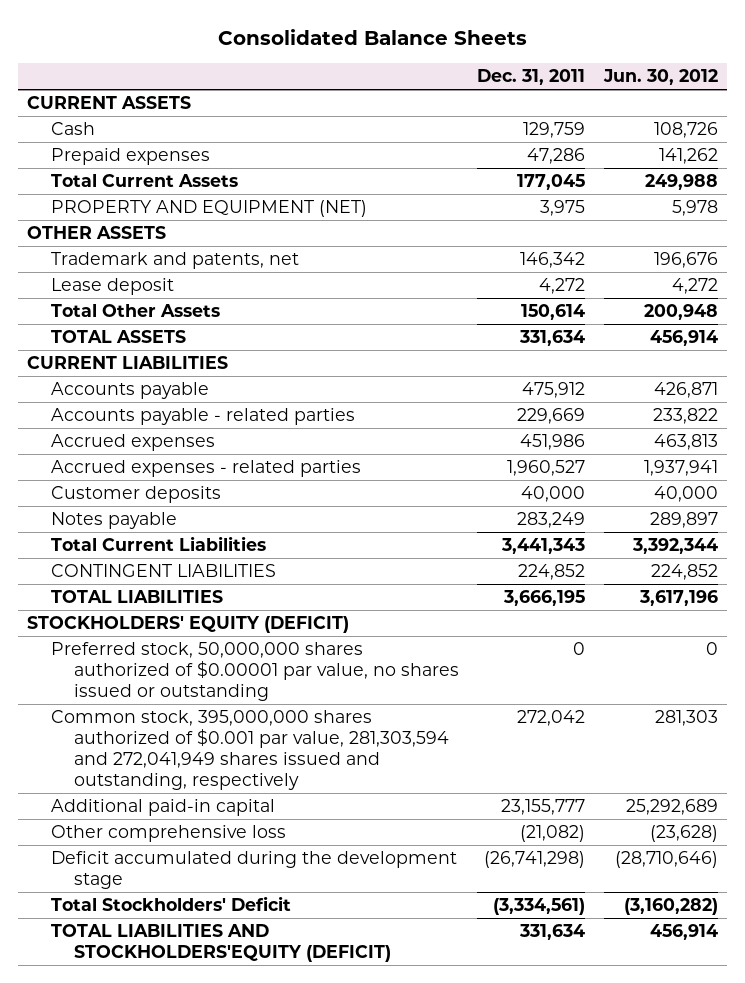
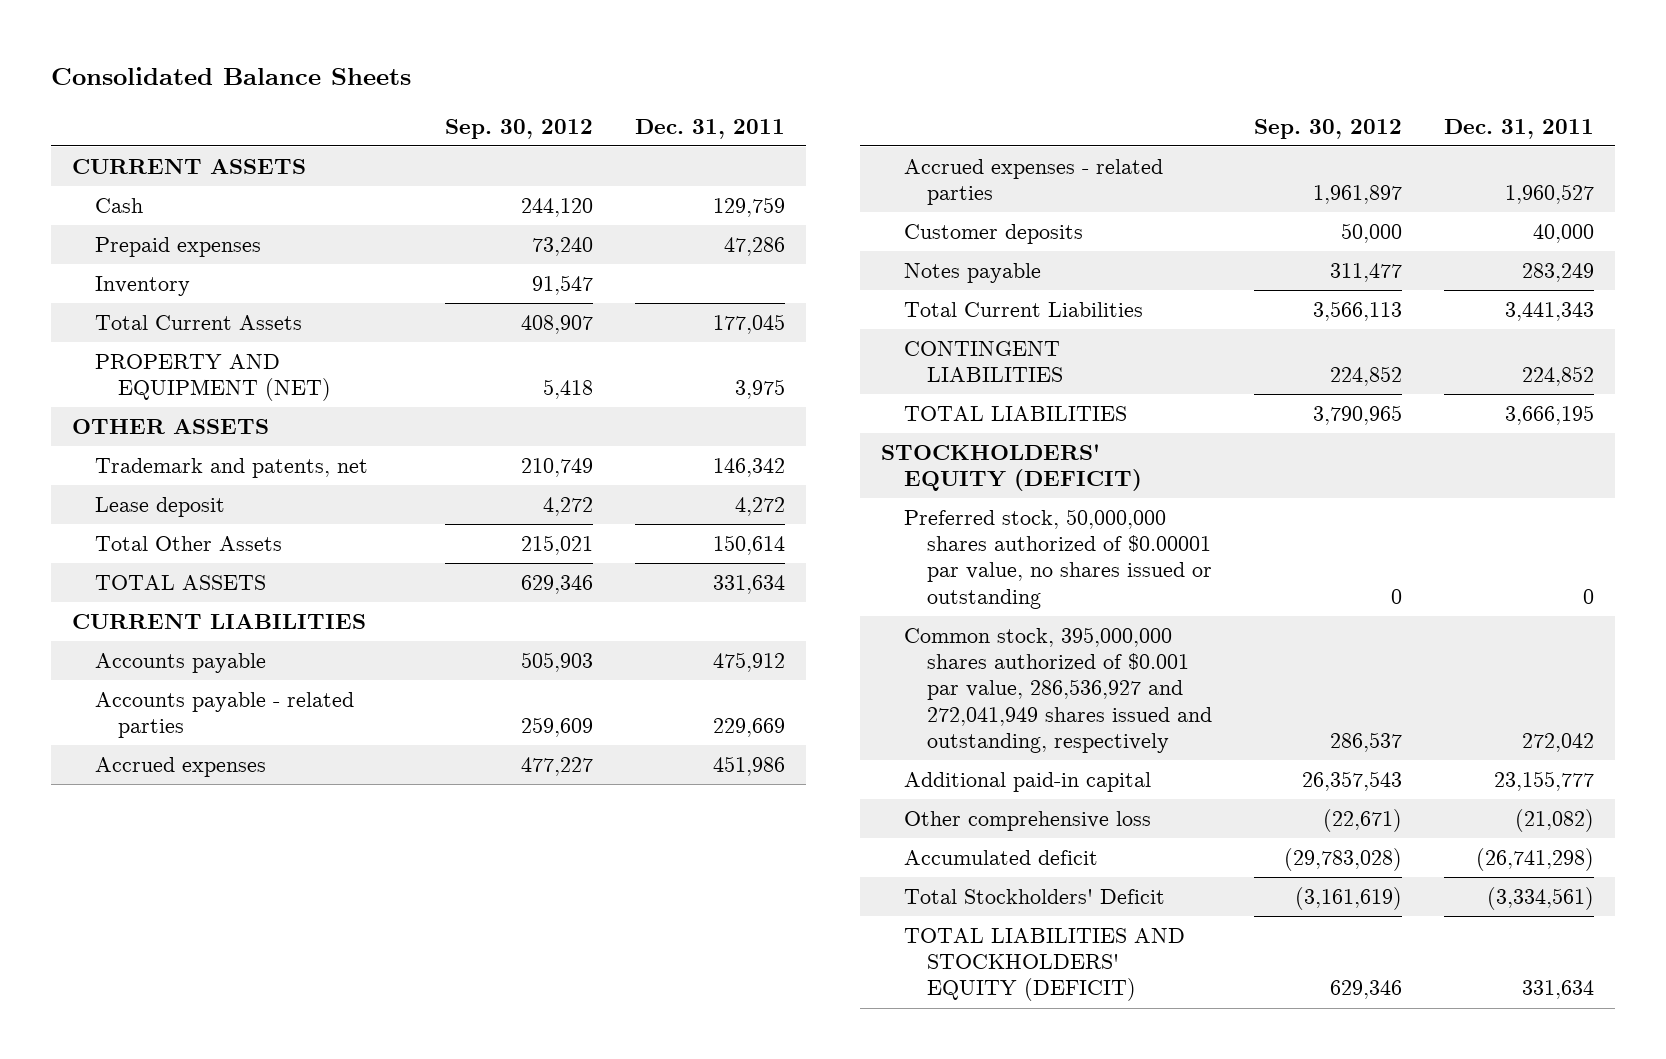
[602,69,718,86] Jun. 30, 2012 -> none
none -> [445,118,594,139] Sep. 30, 2012
none -> [95,276,191,297] Inventory
[50,710,449,791] Common stock, 395,000,000 shares authorized of $0.001 par value, 281,303,594 and 272,041,949 shares issued and outstanding, respectively -> [904,627,1213,753] Common stock, 395,000,000 shares authorized of $0.001 par value, 286,536,927 and 272,041,949 shares issued and outstanding, respectively
[50,851,457,890] Deficit accumulated during the development stage -> [904,850,1099,866] Accumulated deficit
[50,924,391,963] TOTAL LIABILITIES AND STOCKHOLDERS'EQUITY (DEFICIT) -> [904,928,1186,1002] TOTAL LIABILITIES AND STOCKHOLDERS' EQUITY (DEFICIT)

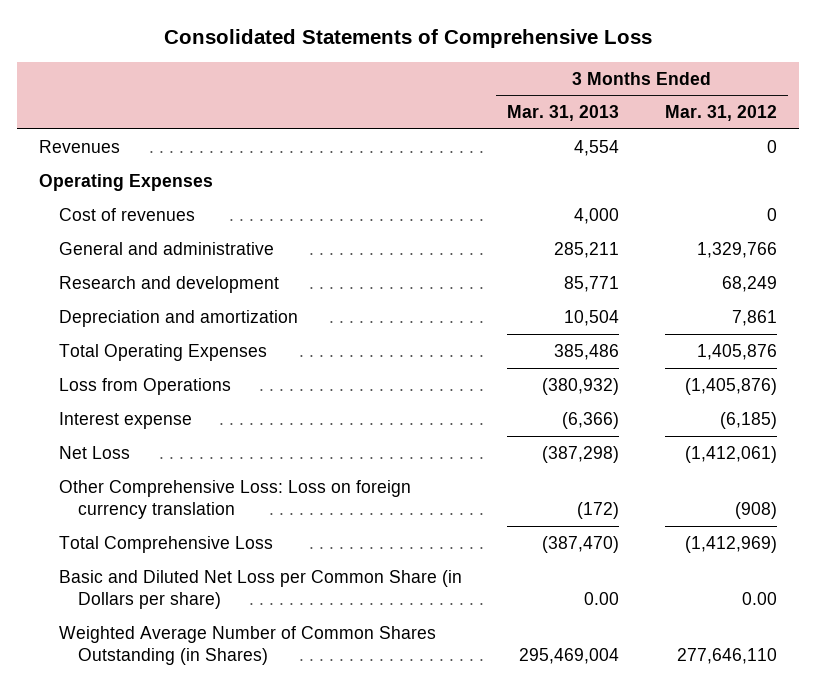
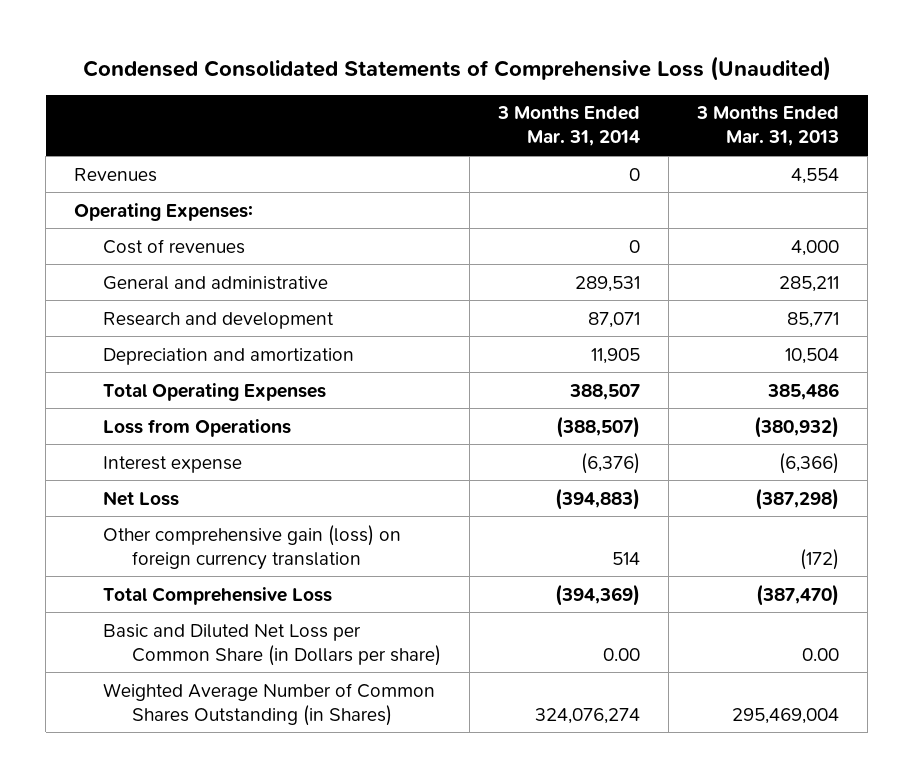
[164,29,653,49] Consolidated Statements of Comprehensive Loss -> [82,55,831,81] Condensed Consolidated Statements of Comprehensive Loss (Unaudited)
[664,105,777,122] Mar. 31, 2012 -> none
none -> [497,106,641,147] 3 Months Ended Mar. 31, 2014
[39,173,214,191] Operating Expenses -> [74,202,254,221] Operating Expenses:
[58,479,411,520] Other Comprehensive Loss: Loss on foreign currency translation -> [103,524,402,570] Other comprehensive gain (loss) on foreign currency translation

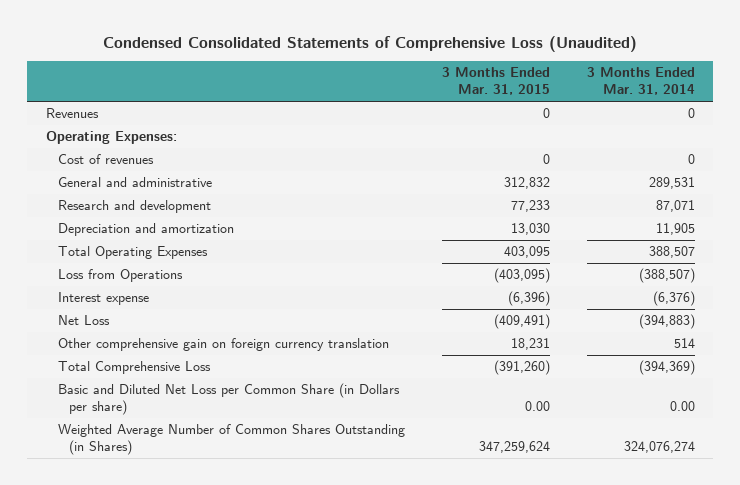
[696,106,840,147] 3 Months Ended Mar. 31, 2013 -> none
none -> [441,67,550,96] 3 Months Ended Mar. 31, 2015
[103,524,402,570] Other comprehensive gain (loss) on foreign currency translation -> [57,338,389,352] Other comprehensive gain on foreign currency translation

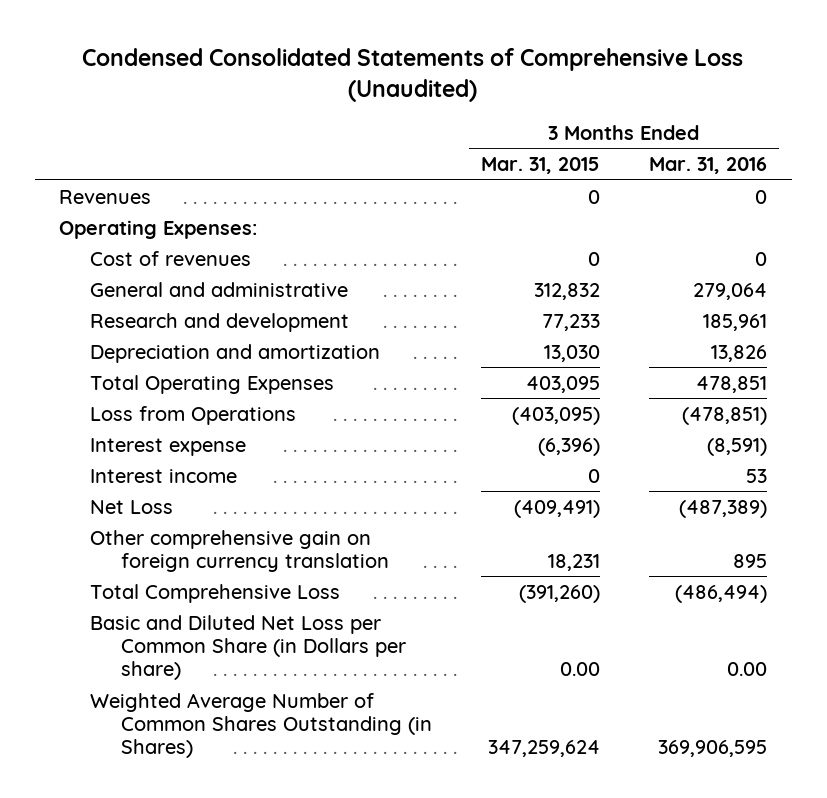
[586,67,695,96] 3 Months Ended Mar. 31, 2014 -> none
none -> [649,157,768,175] Mar. 31, 2016
none -> [90,468,238,483] Interest income

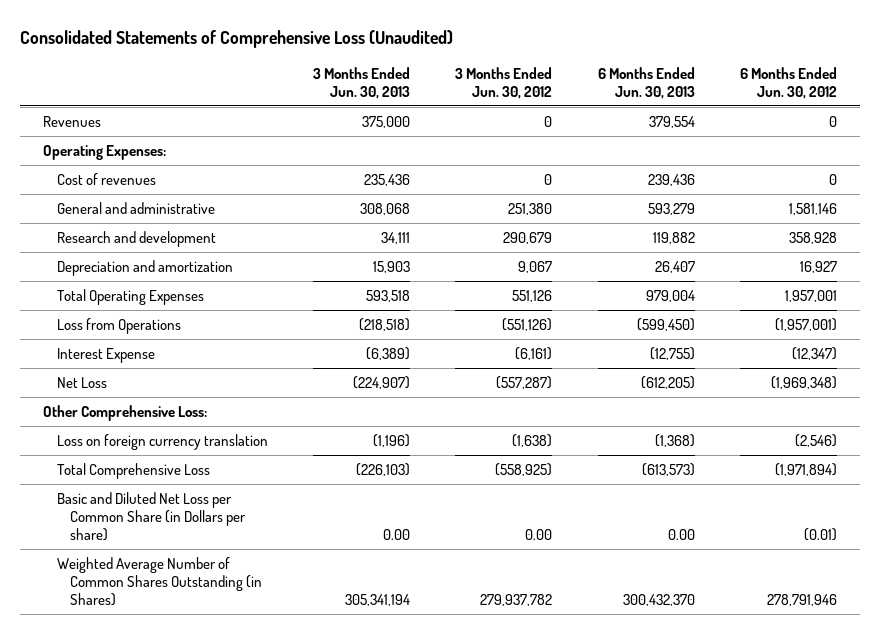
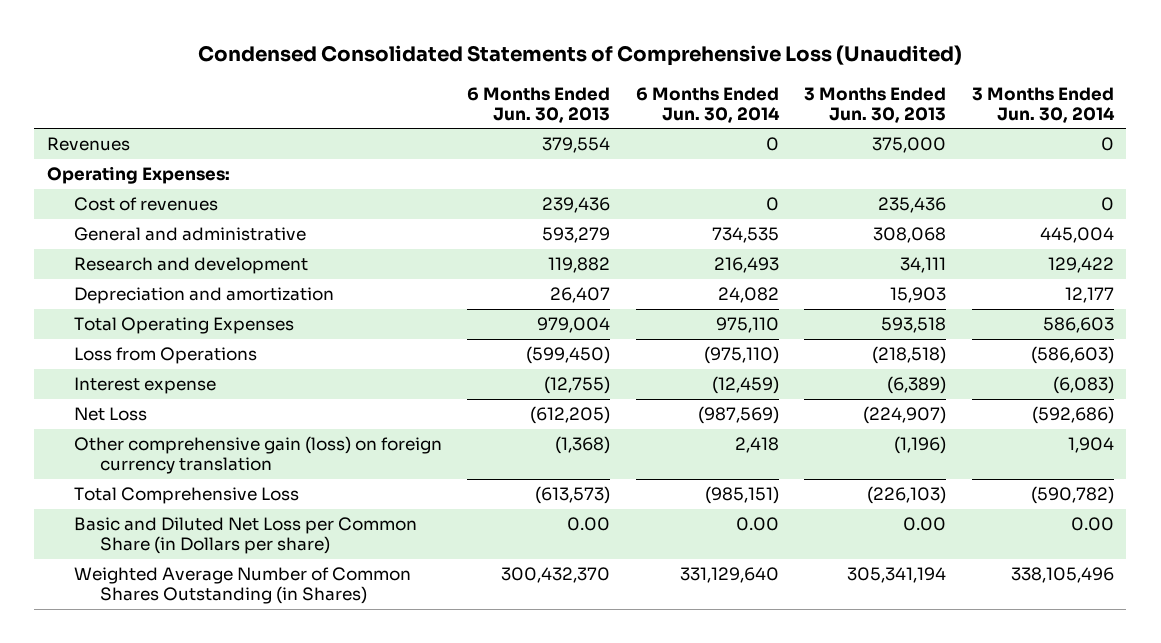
[20,29,454,48] Consolidated Statements of Comprehensive Loss (Unaudited) -> [198,45,963,67] Condensed Consolidated Statements of Comprehensive Loss (Unaudited)
[455,66,553,100] 3 Months Ended Jun. 30, 2012 -> none
[740,66,838,100] 6 Months Ended Jun. 30, 2012 -> none
none -> [635,86,780,123] 6 Months Ended Jun. 30, 2014
none -> [971,86,1115,123] 3 Months Ended Jun. 30, 2014
[56,347,155,363] Interest Expense -> [73,377,216,395] Interest expense
[42,404,207,421] Other Comprehensive Loss: -> none
[56,433,268,450] Loss on foreign currency translation -> [73,436,442,475] Other comprehensive gain (loss) on foreign currency translation

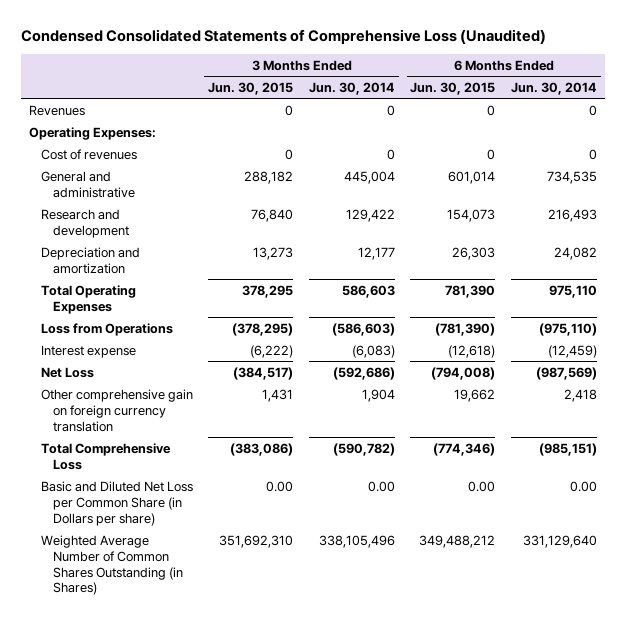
[467,86,611,123] 6 Months Ended Jun. 30, 2013 -> none
[804,86,947,123] 3 Months Ended Jun. 30, 2013 -> none
none -> [208,81,294,95] Jun. 30, 2015
none -> [410,81,496,95] Jun. 30, 2015
[73,436,442,475] Other comprehensive gain (loss) on foreign currency translation -> [40,388,193,432] Other comprehensive gain on foreign currency translation

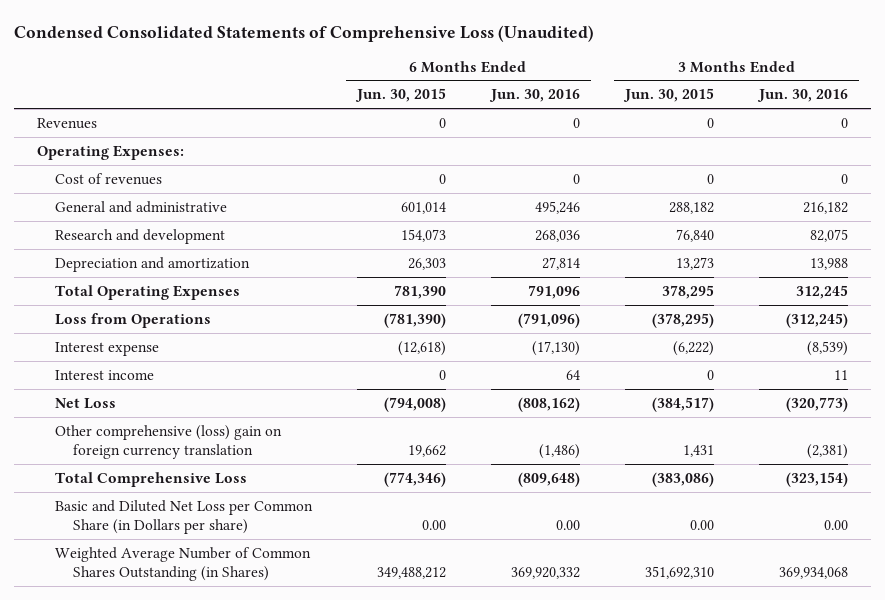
[308,81,395,95] Jun. 30, 2014 -> none
[511,81,598,95] Jun. 30, 2014 -> none
none -> [489,89,581,103] Jun. 30, 2016
none -> [757,89,849,103] Jun. 30, 2016
none -> [54,369,154,380] Interest income
[40,388,193,432] Other comprehensive gain on foreign currency translation -> [54,424,282,459] Other comprehensive (loss) gain on foreign currency translation

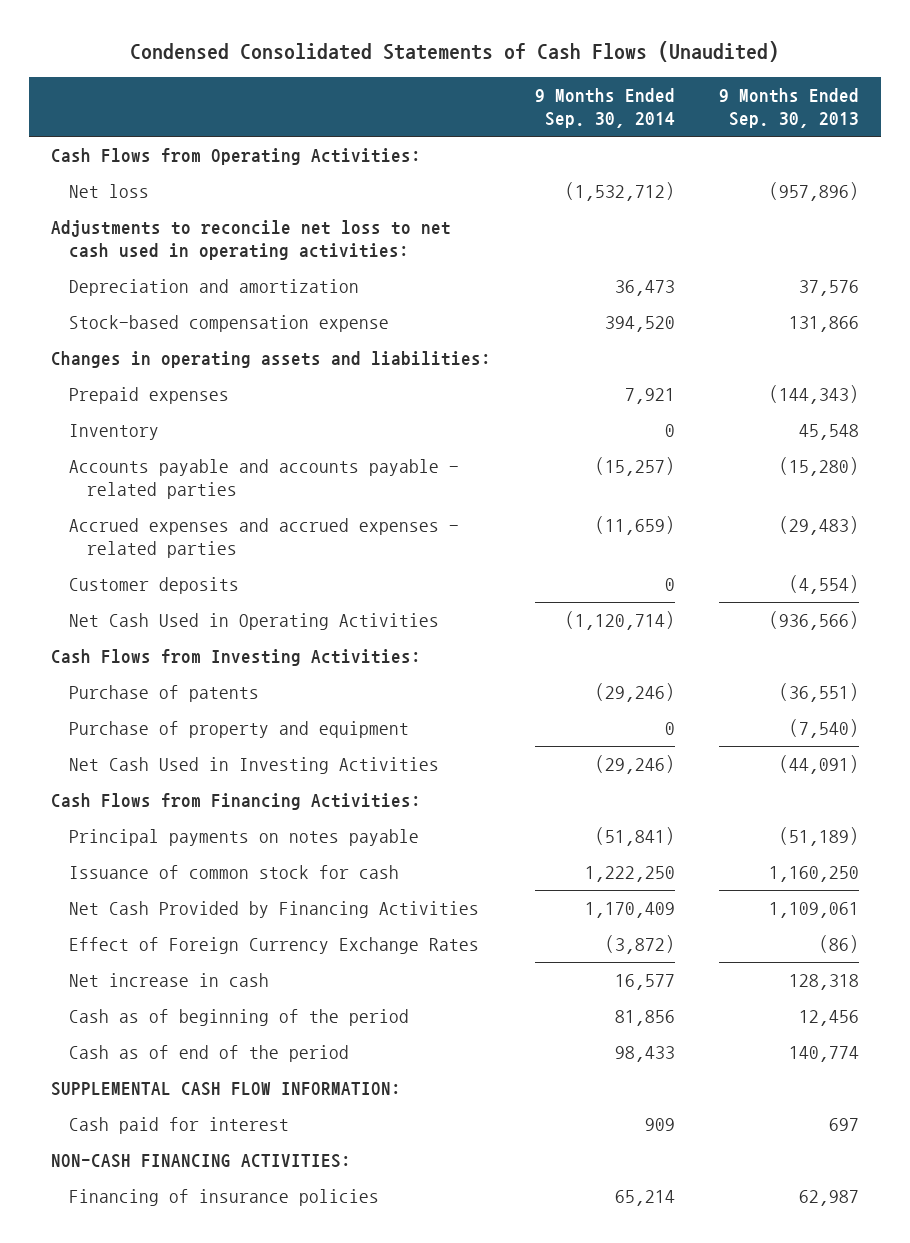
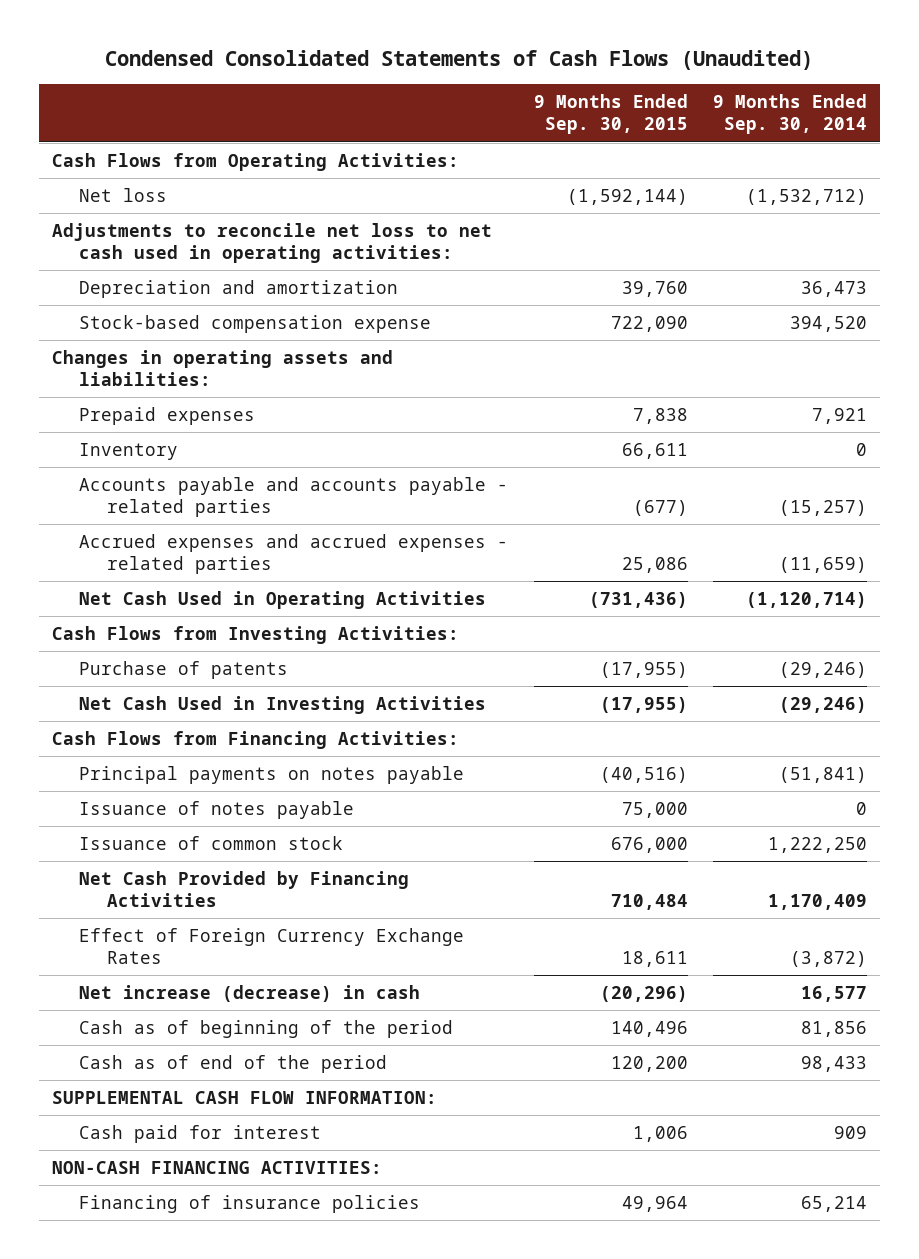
[718,88,859,128] 9 Months Ended Sep. 30, 2013 -> none
none -> [533,93,688,135] 9 Months Ended Sep. 30, 2015
[69,577,240,595] Customer deposits -> none
[69,721,410,739] Purchase of property and equipment -> none
none -> [79,800,355,819] Issuance of notes payable
[69,865,400,880] Issuance of common stock for cash -> [79,835,344,850] Issuance of common stock
[69,973,270,988] Net increase in cash -> [79,984,421,1002] Net increase (decrease) in cash

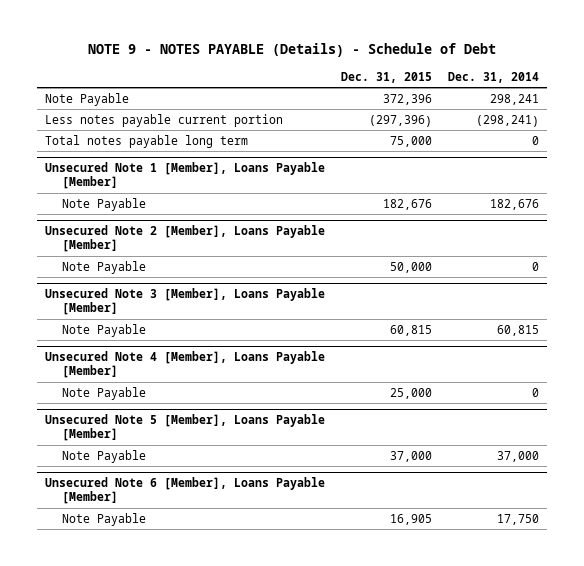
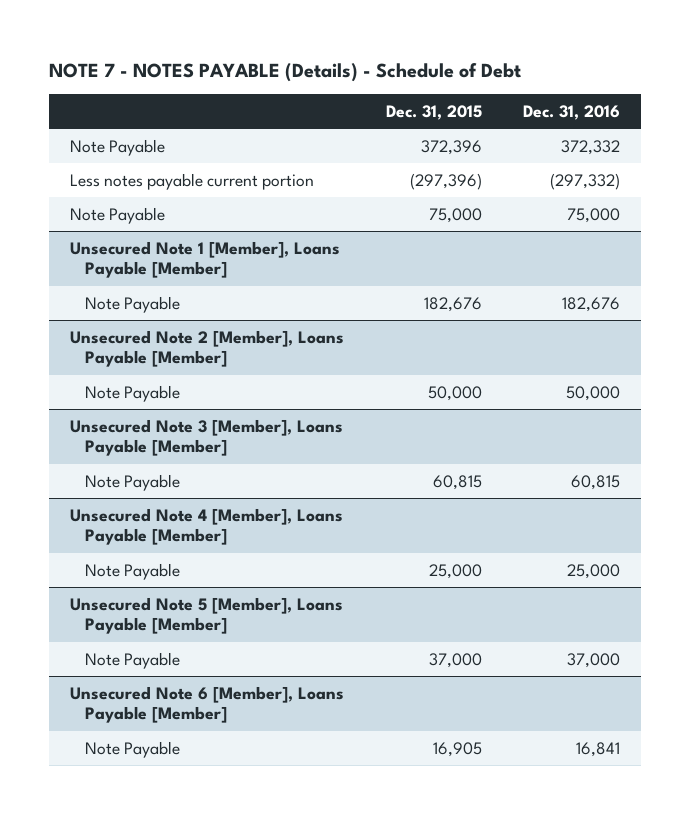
[87,43,496,58] NOTE 9 - NOTES PAYABLE (Details) - Schedule of Debt -> [49,62,522,82] NOTE 7 - NOTES PAYABLE (Details) - Schedule of Debt
[447,71,539,83] Dec. 31, 2014 -> none
none -> [522,105,620,121] Dec. 31, 2016
[44,134,248,148] Total notes payable long term -> [70,206,166,224] Note Payable

